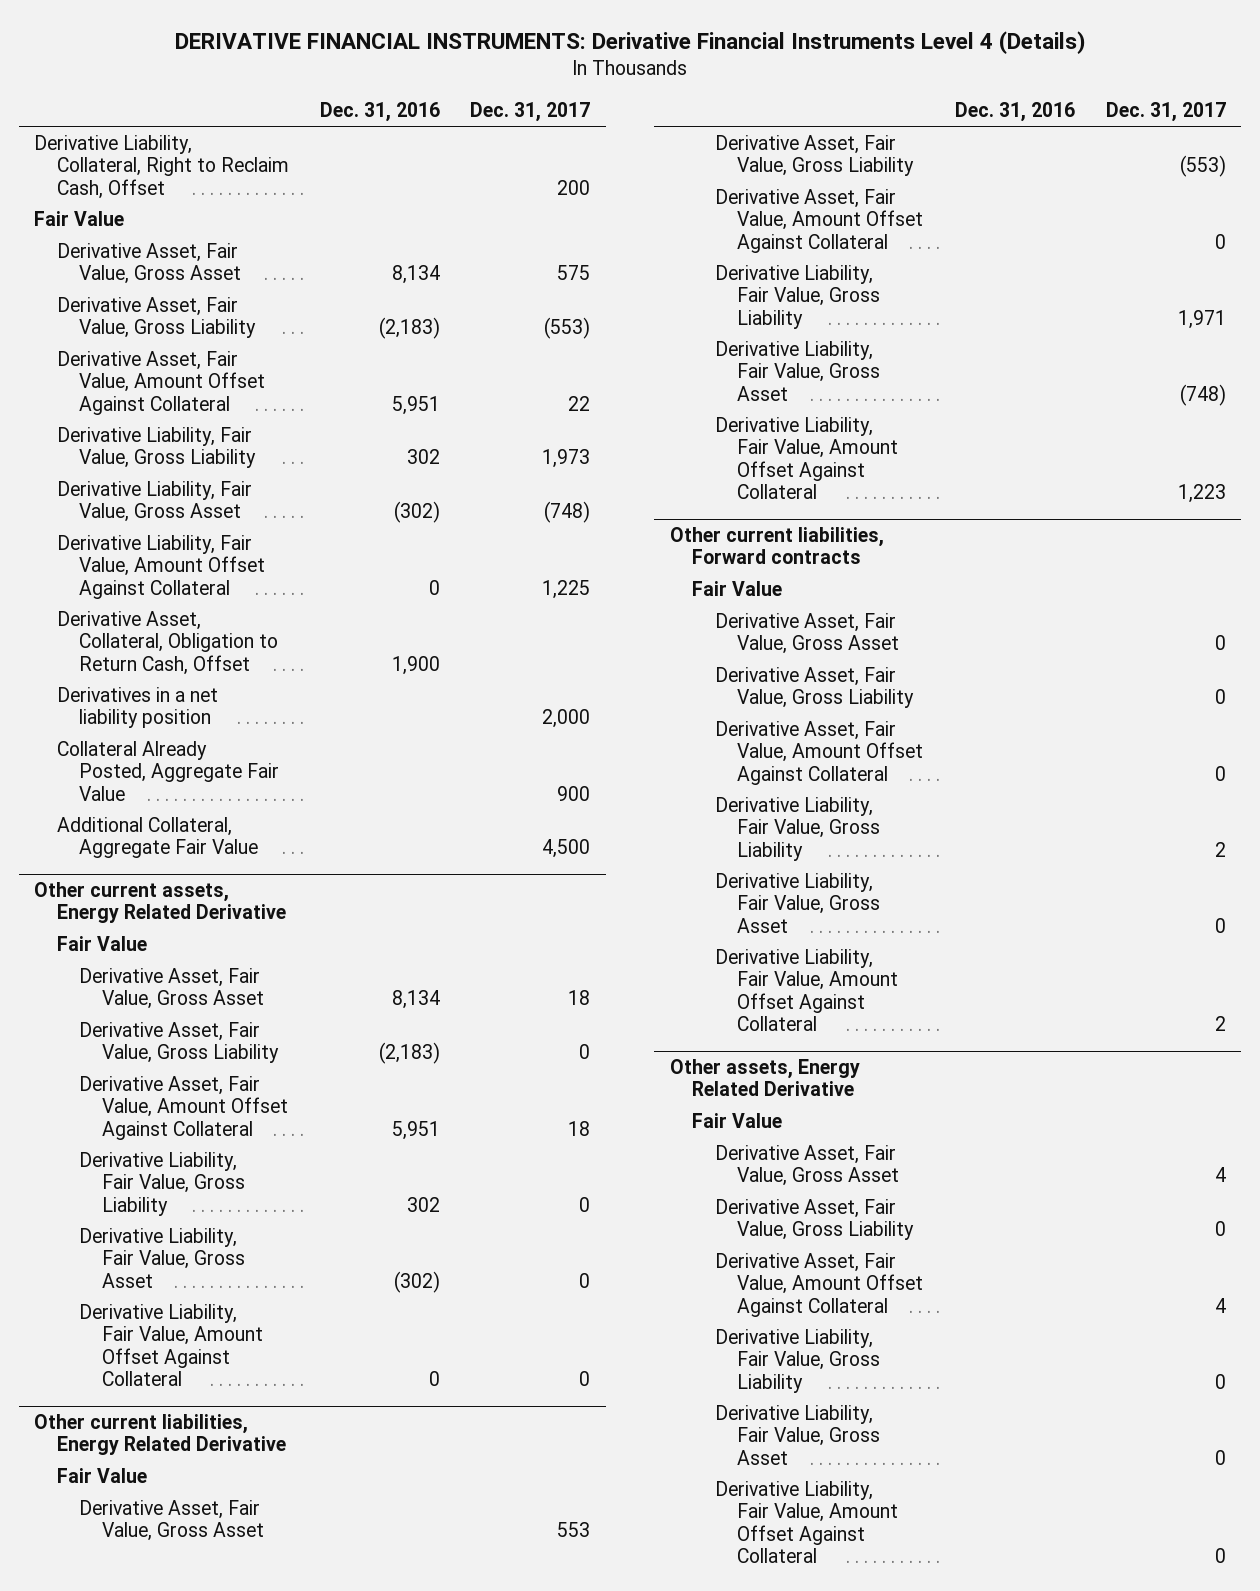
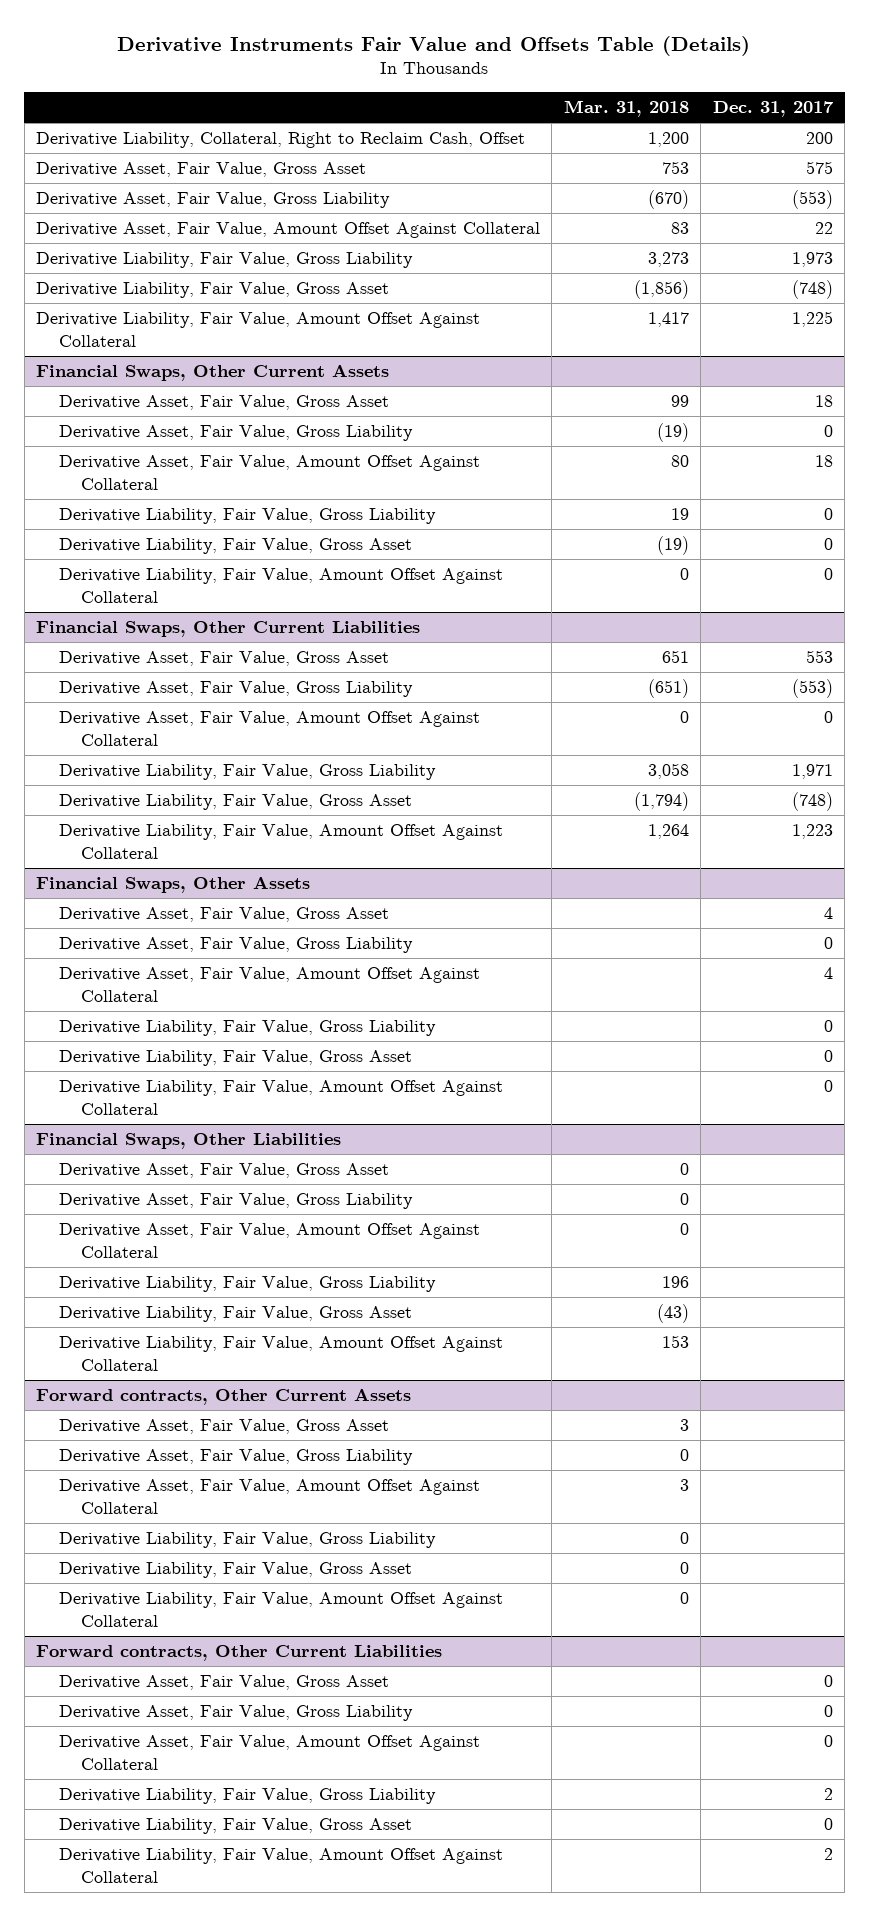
[175,31,1086,55] DERIVATIVE FINANCIAL INSTRUMENTS: Derivative Financial Instruments Level 4 (Details) -> [117,35,751,56] Derivative Instruments Fair Value and Offsets Table (Details)
[319,102,440,123] Dec. 31, 2016 -> none
none -> [563,99,689,117] Mar. 31, 2018
[34,210,125,226] Fair Value -> none
[56,610,279,675] Derivative Asset, Collateral, Obligation to Return Cash, Offset -> none
[56,686,218,729] Derivatives in a net liability position -> none
[56,740,280,801] Collateral Already Posted, Aggregate Fair Value -> none
[56,816,259,859] Additional Collateral, Aggregate Fair Value -> none
[34,881,286,924] Other current assets, Energy Related Derivative -> none
[56,935,147,951] Fair Value -> none
none -> [36,364,390,382] Financial Swaps, Other Current Assets
[34,1413,286,1456] Other current liabilities, Energy Related Derivative -> none
[56,1467,147,1483] Fair Value -> none
none -> [36,621,421,638] Financial Swaps, Other Current Liabilities
[669,526,884,565] Other current liabilities, Forward contracts -> none
[692,580,783,596] Fair Value -> none
[714,612,900,655] Derivative Asset, Fair Value, Gross Asset -> none
[714,666,915,709] Derivative Asset, Fair Value, Gross Liability -> none
[714,720,924,785] Derivative Asset, Fair Value, Amount Offset Against Collateral -> none
[714,796,881,861] Derivative Liability, Fair Value, Gross Liability -> none
[714,872,881,933] Derivative Liability, Fair Value, Gross Asset -> none
[714,948,899,1031] Derivative Liability, Fair Value, Amount Offset Against Collateral -> none
[669,1058,860,1097] Other assets, Energy Related Derivative -> none
[692,1112,783,1128] Fair Value -> none
none -> [36,876,311,894] Financial Swaps, Other Assets
none -> [36,1133,342,1150] Financial Swaps, Other Liabilities
none -> [58,1163,389,1179] Derivative Asset, Fair Value, Gross Asset
none -> [58,1193,413,1210] Derivative Asset, Fair Value, Gross Liability
none -> [58,1223,480,1258] Derivative Asset, Fair Value, Amount Offset Against Collateral
none -> [58,1276,436,1293] Derivative Liability, Fair Value, Gross Liability
none -> [58,1306,412,1323] Derivative Liability, Fair Value, Gross Asset
none -> [58,1336,503,1371] Derivative Liability, Fair Value, Amount Offset Against Collateral
none -> [36,1388,412,1406] Forward contracts, Other Current Assets
none -> [58,1419,389,1435] Derivative Asset, Fair Value, Gross Asset
none -> [58,1449,413,1466] Derivative Asset, Fair Value, Gross Liability
none -> [58,1479,480,1514] Derivative Asset, Fair Value, Amount Offset Against Collateral
none -> [58,1532,436,1549] Derivative Liability, Fair Value, Gross Liability
none -> [58,1562,412,1579] Derivative Liability, Fair Value, Gross Asset
none -> [58,1592,503,1627] Derivative Liability, Fair Value, Amount Offset Against Collateral
none -> [36,1645,443,1662] Forward contracts, Other Current Liabilities
none -> [58,1675,389,1691] Derivative Asset, Fair Value, Gross Asset
none -> [58,1705,413,1722] Derivative Asset, Fair Value, Gross Liability
none -> [58,1735,480,1770] Derivative Asset, Fair Value, Amount Offset Against Collateral
none -> [58,1788,436,1805] Derivative Liability, Fair Value, Gross Liability
none -> [58,1818,412,1835] Derivative Liability, Fair Value, Gross Asset
none -> [58,1848,503,1883] Derivative Liability, Fair Value, Amount Offset Against Collateral

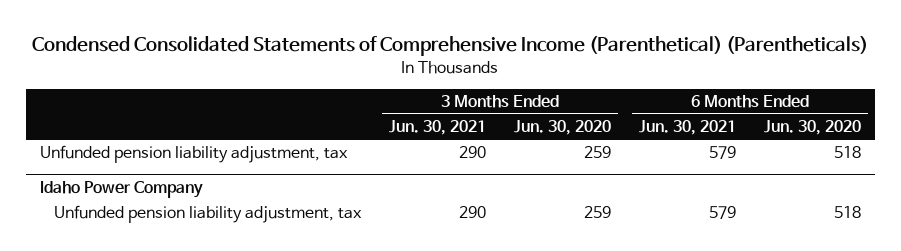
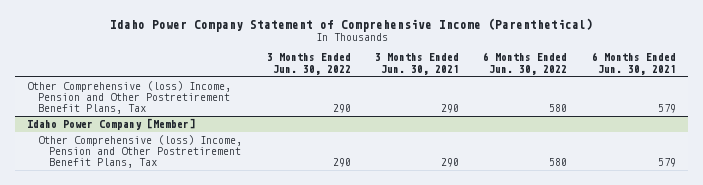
[32,36,869,57] Condensed Consolidated Statements of Comprehensive Income (Parenthetical) (Parentheticals) -> [109,17,593,32] Idaho Power Company Statement of Comprehensive Income (Parenthetical)
[513,120,611,136] Jun. 30, 2020 -> none
[763,120,861,136] Jun. 30, 2020 -> none
none -> [266,53,351,75] 3 Months Ended Jun. 30, 2022
none -> [483,52,568,75] 6 Months Ended Jun. 30, 2022
[40,145,349,164] Unfunded pension liability adjustment, tax -> [27,81,232,115] Other Comprehensive (loss) Income, Pension and Other Postretirement Benefit Plans, Tax
[40,180,204,198] Idaho Power Company -> [27,118,196,131] Idaho Power Company [Member]
[53,205,362,224] Unfunded pension liability adjustment, tax -> [38,135,243,169] Other Comprehensive (loss) Income, Pension and Other Postretirement Benefit Plans, Tax

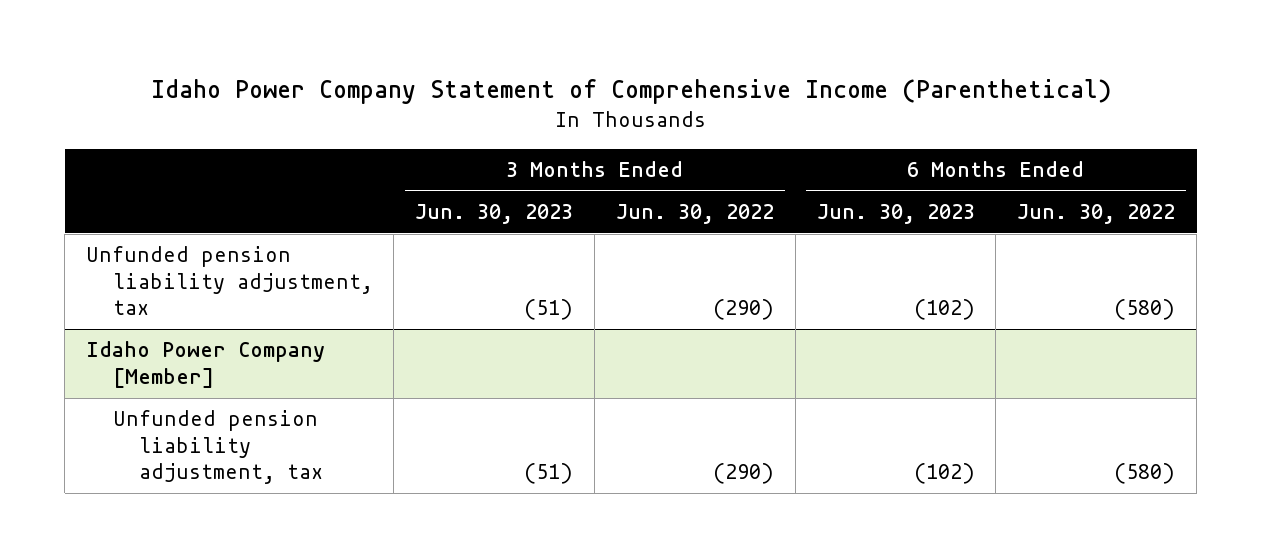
[375,53,460,75] 3 Months Ended Jun. 30, 2021 -> none
[591,52,676,75] 6 Months Ended Jun. 30, 2021 -> none
none -> [415,204,574,225] Jun. 30, 2023
none -> [816,204,975,225] Jun. 30, 2023
[27,81,232,115] Other Comprehensive (loss) Income, Pension and Other Postretirement Benefit Plans, Tax -> none
none -> [86,246,373,316] Unfunded pension liability adjustment, tax
[38,135,243,169] Other Comprehensive (loss) Income, Pension and Other Postretirement Benefit Plans, Tax -> none
none -> [112,410,323,485] Unfunded pension liability adjustment, tax

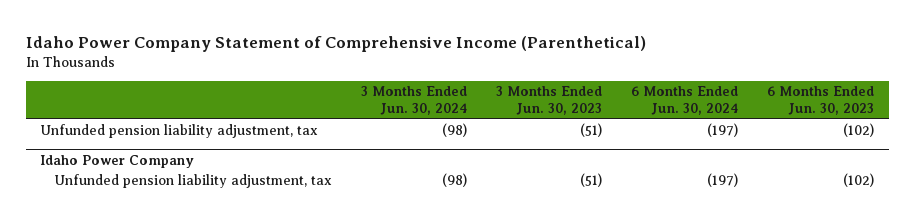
[615,204,774,225] Jun. 30, 2022 -> none
[1017,204,1176,225] Jun. 30, 2022 -> none
none -> [361,86,468,116] 3 Months Ended Jun. 30, 2024
none -> [631,86,739,116] 6 Months Ended Jun. 30, 2024
[86,341,326,388] Idaho Power Company [Member] -> [40,154,195,168] Idaho Power Company

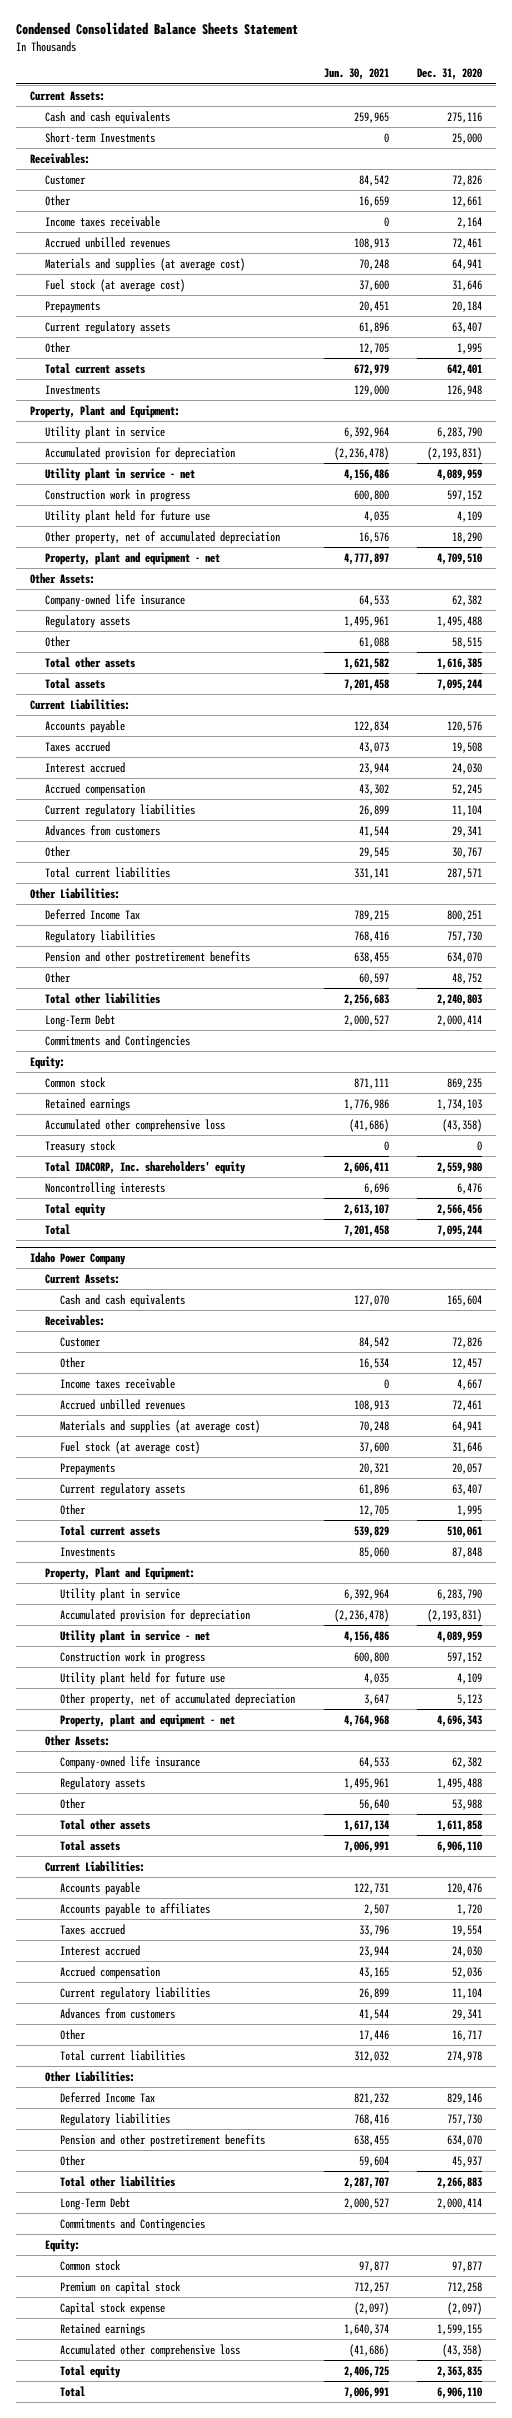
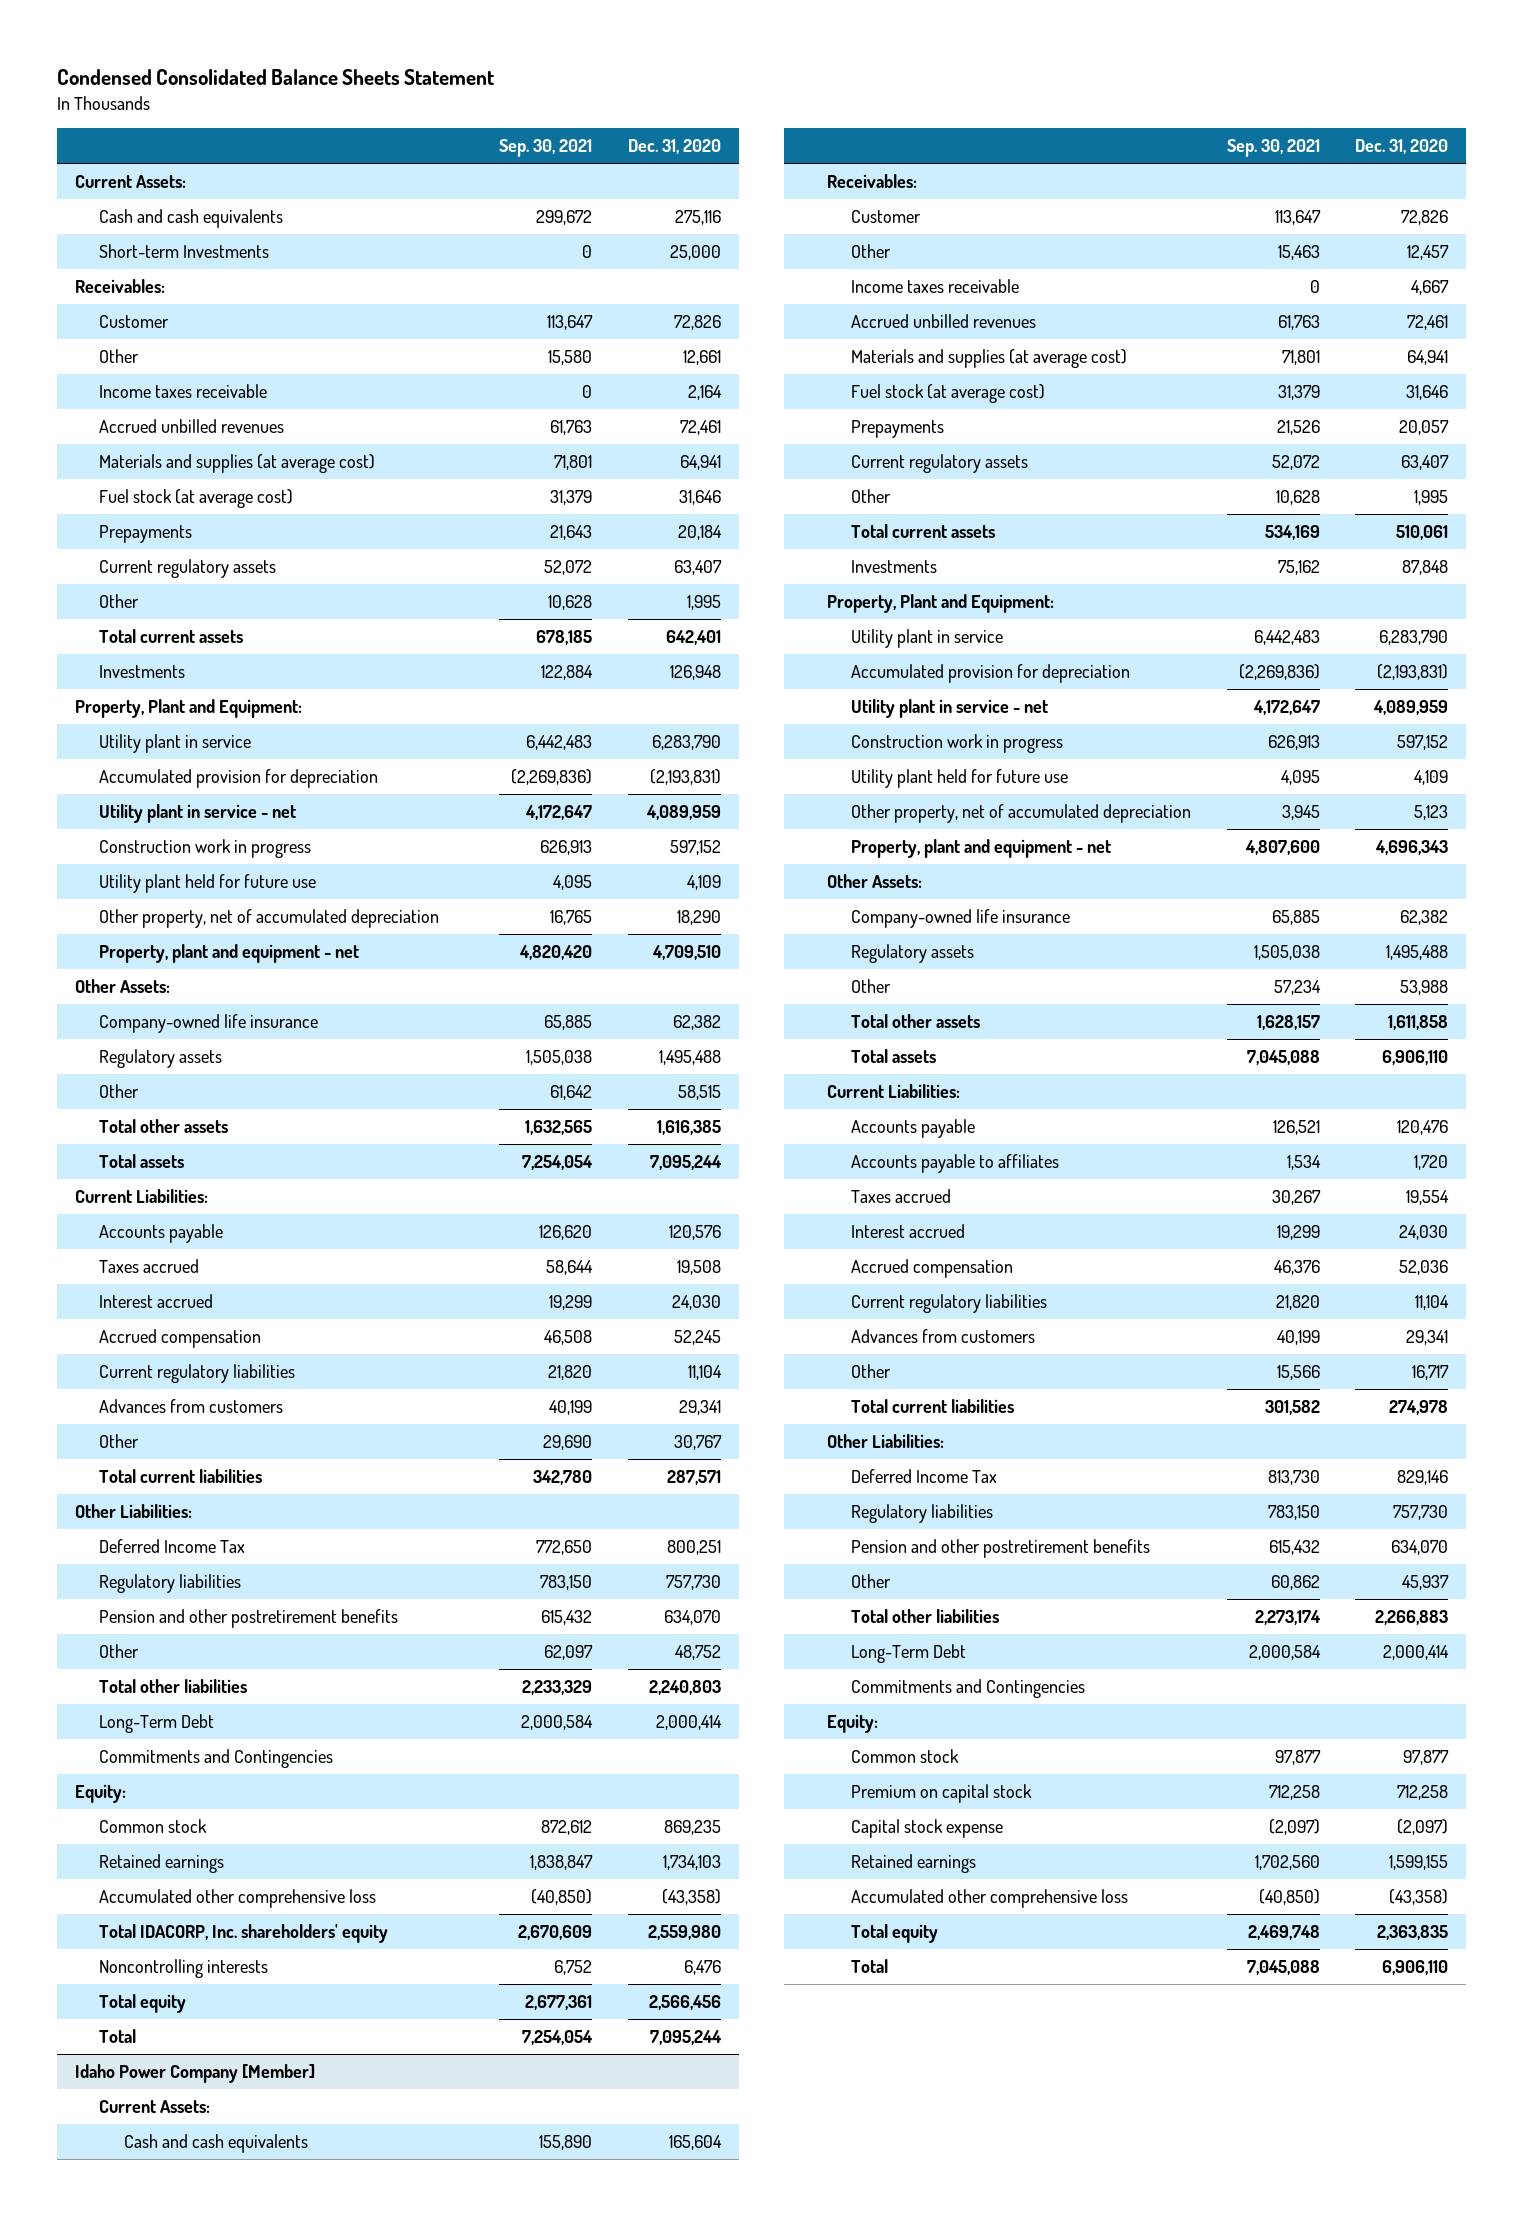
[323,68,389,81] Jun. 30, 2021 -> none
none -> [499,139,593,158] Sep. 30, 2021
[45,1139,117,1153] Treasury stock -> none
[29,1252,126,1266] Idaho Power Company -> [74,2064,315,2084] Idaho Power Company [Member]

